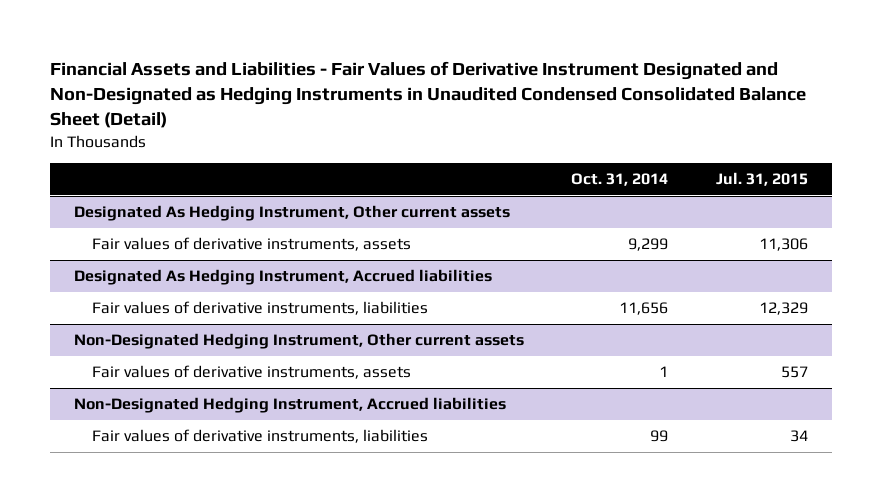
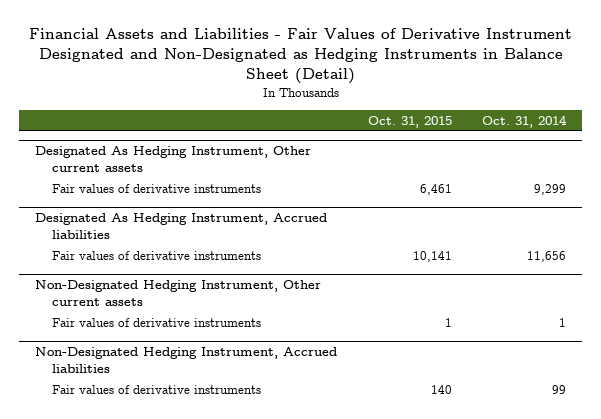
[49,60,806,128] Financial Assets and Liabilities - Fair Values of Derivative Instrument Designated and Non-Designated as Hedging Instruments in Unaudited Condensed Consolidated Balance Sheet (Detail) -> [28,28,572,85] Financial Assets and Liabilities - Fair Values of Derivative Instrument Designated and Non-Designated as Hedging Instruments in Balance Sheet (Detail)
[716,172,809,187] Jul. 31, 2015 -> none
none -> [367,115,452,128] Oct. 31, 2015
[91,237,411,252] Fair values of derivative instruments, assets -> [51,184,261,194] Fair values of derivative instruments
[91,301,428,316] Fair values of derivative instruments, liabilities -> [51,251,261,261] Fair values of derivative instruments
[91,365,411,380] Fair values of derivative instruments, assets -> [51,318,261,328] Fair values of derivative instruments
[91,429,428,444] Fair values of derivative instruments, liabilities -> [51,385,261,395] Fair values of derivative instruments

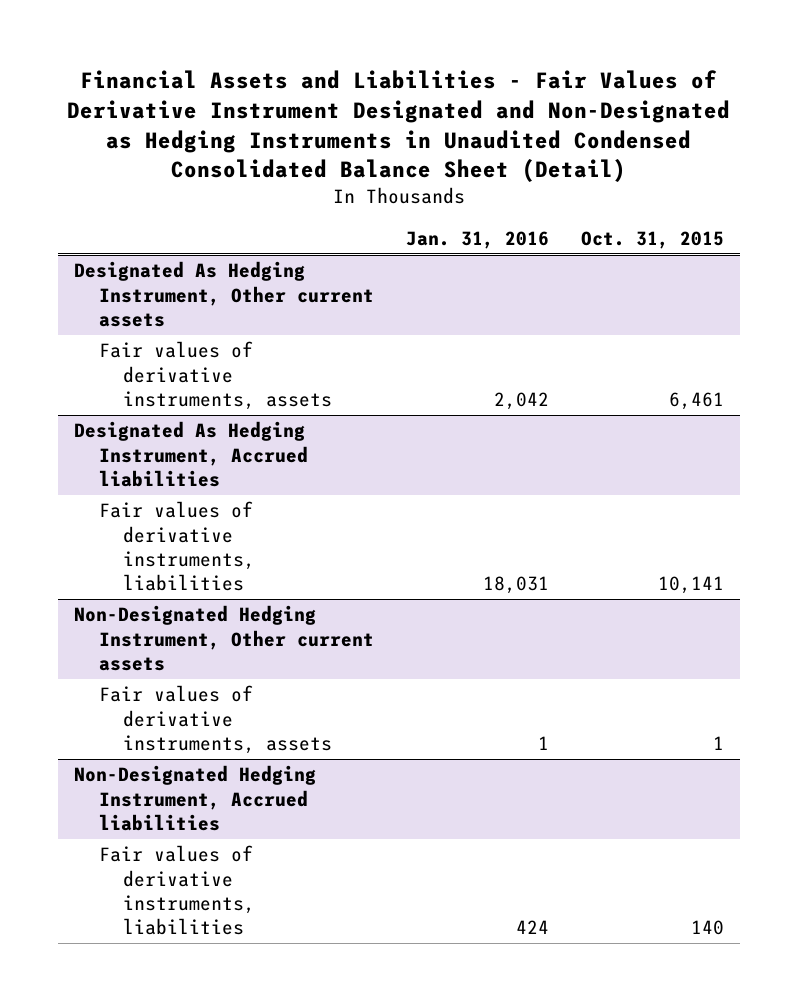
[28,28,572,85] Financial Assets and Liabilities - Fair Values of Derivative Instrument Designated and Non-Designated as Hedging Instruments in Balance Sheet (Detail) -> [67,70,731,183] Financial Assets and Liabilities - Fair Values of Derivative Instrument Designated and Non-Designated as Hedging Instruments in Unaudited Condensed Consolidated Balance Sheet (Detail)
[482,114,568,128] Oct. 31, 2014 -> none
none -> [405,230,549,249] Jan. 31, 2016
[51,184,261,194] Fair values of derivative instruments -> [98,341,332,411] Fair values of derivative instruments, assets
[51,251,261,261] Fair values of derivative instruments -> [98,501,255,592] Fair values of derivative instruments, liabilities
[51,318,261,328] Fair values of derivative instruments -> [98,685,332,755] Fair values of derivative instruments, assets
[51,385,261,395] Fair values of derivative instruments -> [98,845,255,936] Fair values of derivative instruments, liabilities

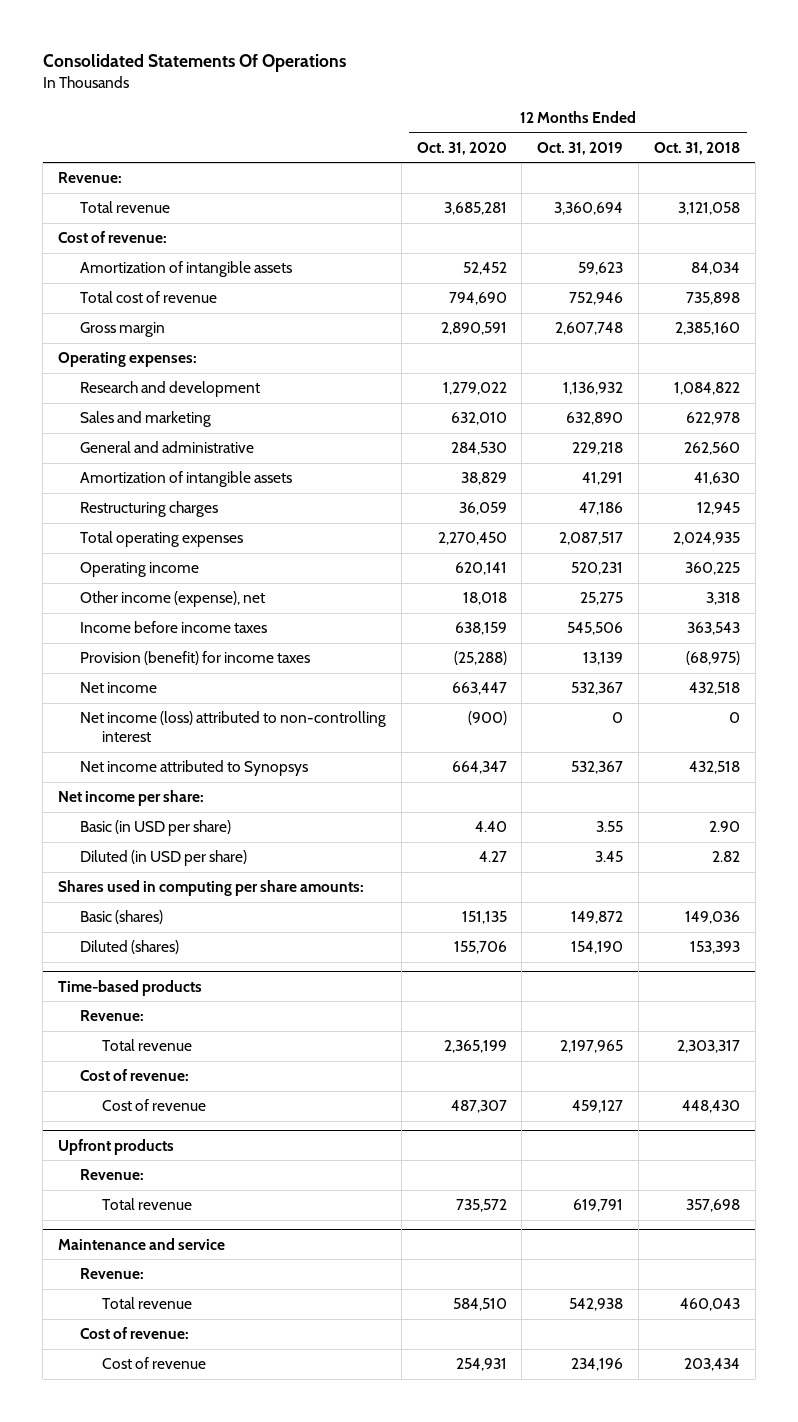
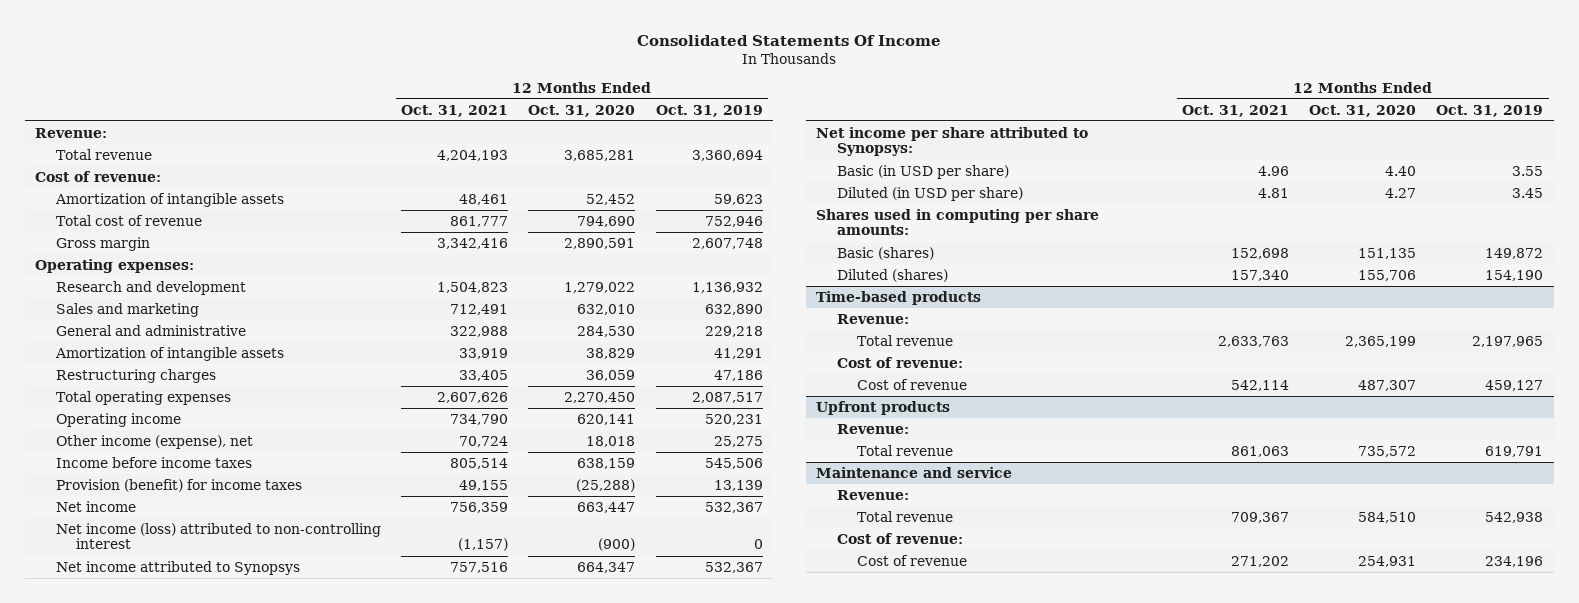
[42,53,346,72] Consolidated Statements Of Operations -> [637,34,942,46] Consolidated Statements Of Income
[653,141,740,155] Oct. 31, 2018 -> none
none -> [401,104,509,117] Oct. 31, 2021
[58,790,205,807] Net income per share: -> [816,126,1089,157] Net income per share attributed to Synopsys:

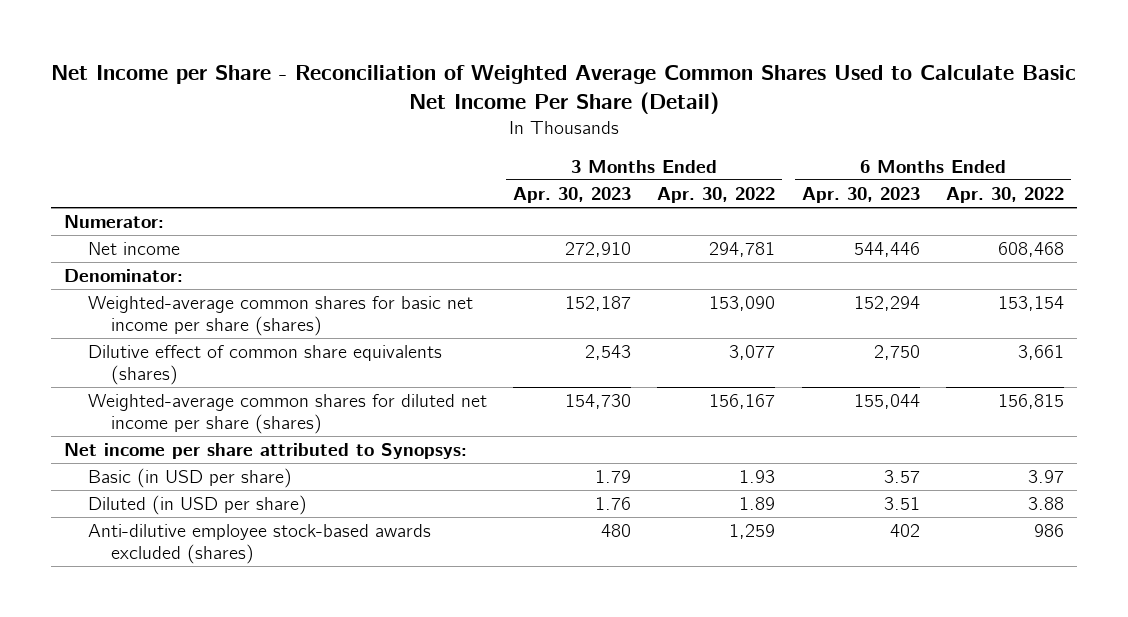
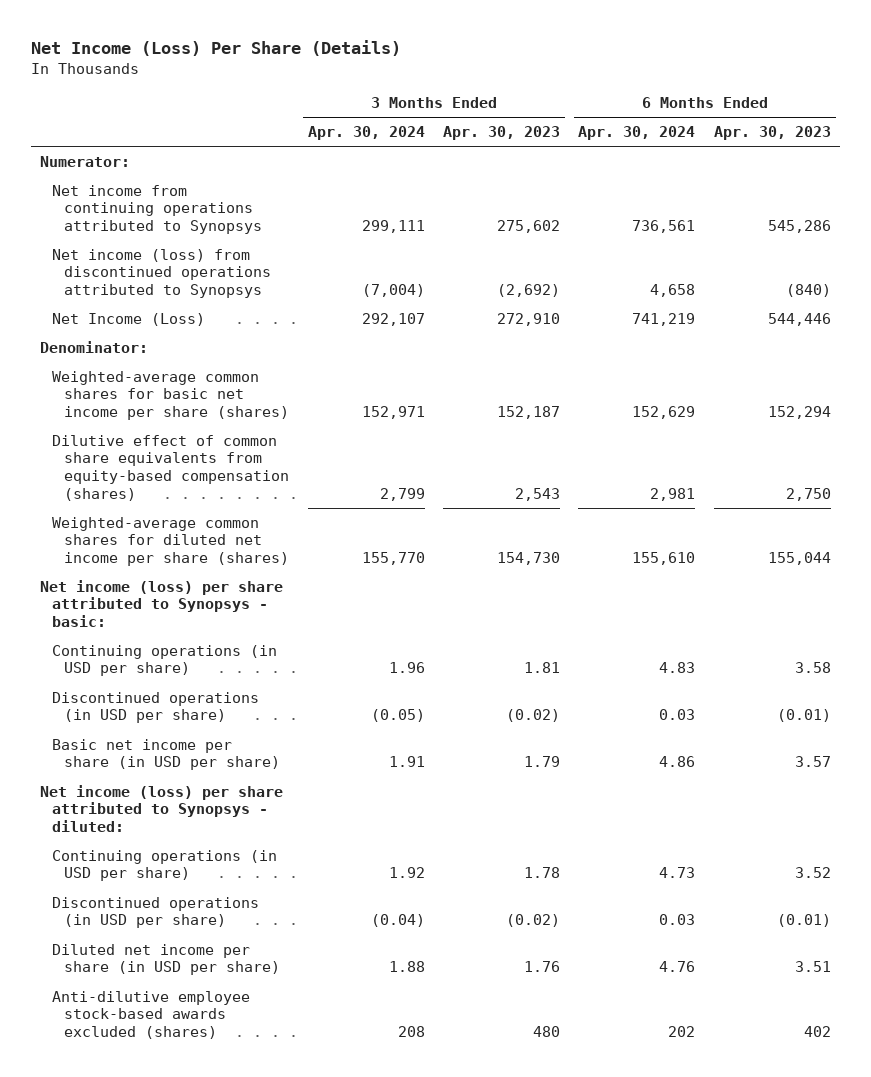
[51,64,1077,114] Net Income per Share - Reconciliation of Weighted Average Common Shares Used to Calculate Basic Net Income Per Share (Detail) -> [31,39,402,56] Net Income (Loss) Per Share (Details)
[657,187,776,204] Apr. 30, 2022 -> none
[946,187,1065,204] Apr. 30, 2022 -> none
none -> [307,126,425,141] Apr. 30, 2024
none -> [578,126,696,141] Apr. 30, 2024
none -> [52,184,263,234] Net income from continuing operations attributed to Synopsys
none -> [52,248,272,298] Net income (loss) from discontinued operations attributed to Synopsys
[87,242,180,256] Net income -> [52,312,206,326] Net Income (Loss)
[87,345,442,385] Dilutive effect of common share equivalents (shares) -> [52,434,290,501] Dilutive effect of common share equivalents from equity-based compensation (shares)
[64,443,468,460] Net income per share attributed to Synopsys: -> [40,579,284,627] Net income (loss) per share attributed to Synopsys - basic:
none -> [52,644,278,677] Continuing operations (in USD per share)
none -> [52,691,260,724] Discontinued operations (in USD per share)
[87,468,292,489] Basic (in USD per share) -> [52,738,281,771] Basic net income per share (in USD per share)
none -> [40,784,284,832] Net income (loss) per share attributed to Synopsys - diluted:
none -> [52,849,278,882] Continuing operations (in USD per share)
none -> [52,896,260,929] Discontinued operations (in USD per share)
[87,495,307,516] Diluted (in USD per share) -> [52,943,281,976] Diluted net income per share (in USD per share)

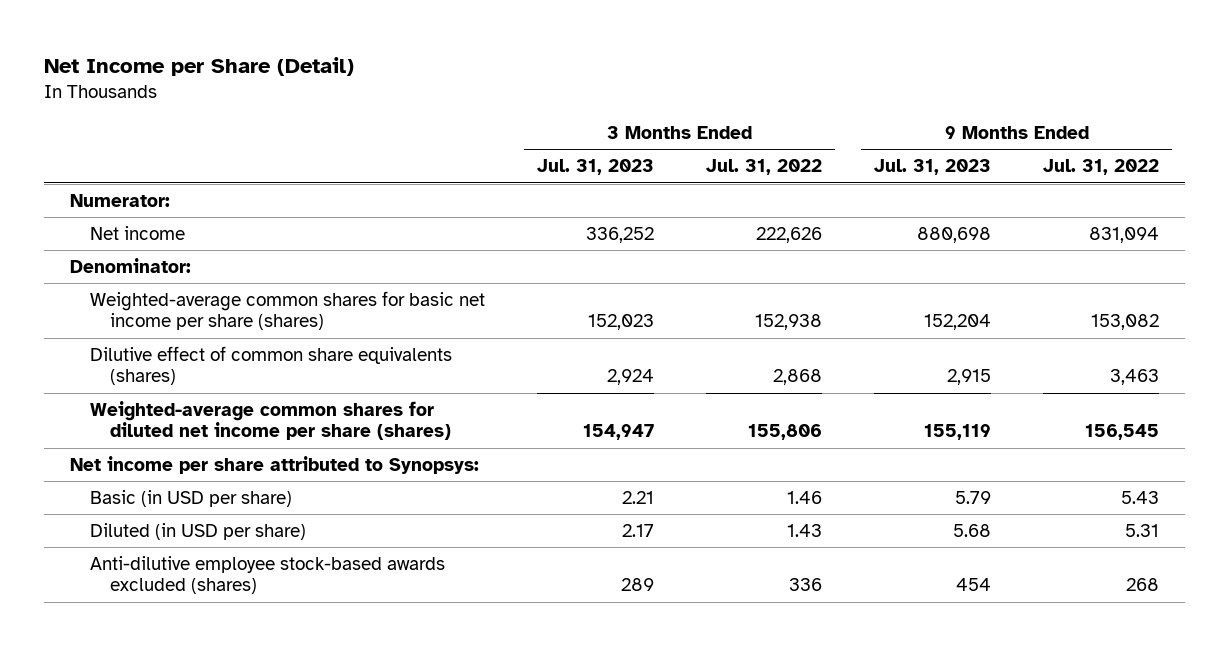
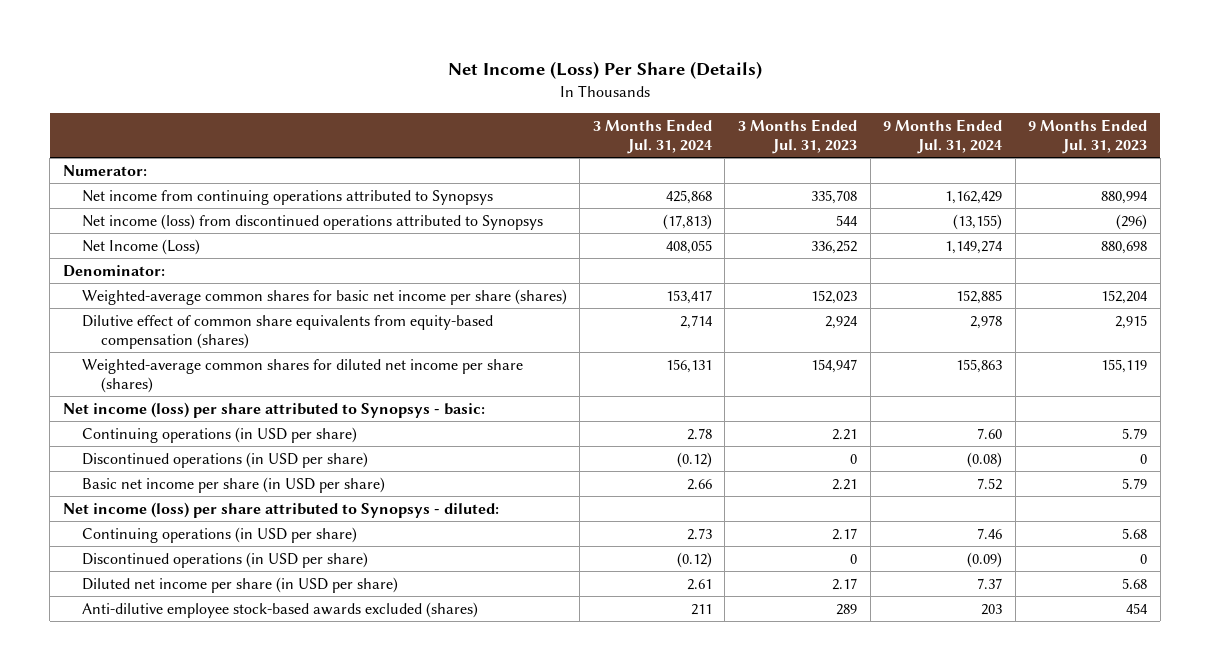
[44,57,355,77] Net Income per Share (Detail) -> [448,60,763,79] Net Income (Loss) Per Share (Details)
[706,159,823,176] Jul. 31, 2022 -> none
[1043,159,1160,176] Jul. 31, 2022 -> none
none -> [592,118,712,154] 3 Months Ended Jul. 31, 2024
none -> [883,118,1003,154] 9 Months Ended Jul. 31, 2024
none -> [81,189,493,205] Net income from continuing operations attributed to Synopsys
none -> [81,213,543,230] Net income (loss) from discontinued operations attributed to Synopsys
[90,225,186,240] Net income -> [81,238,200,255] Net Income (Loss)
[90,345,453,386] Dilutive effect of common share equivalents (shares) -> [81,314,493,350] Dilutive effect of common share equivalents from equity-based compensation (shares)
[70,455,480,474] Net income per share attributed to Synopsys: -> [62,401,485,418] Net income (loss) per share attributed to Synopsys - basic:
none -> [81,426,357,443] Continuing operations (in USD per share)
none -> [81,451,368,468] Discontinued operations (in USD per share)
[90,489,293,507] Basic (in USD per share) -> [81,476,385,493] Basic net income per share (in USD per share)
none -> [62,501,499,518] Net income (loss) per share attributed to Synopsys - diluted:
none -> [81,526,357,543] Continuing operations (in USD per share)
none -> [81,551,368,568] Discontinued operations (in USD per share)
[90,522,307,540] Diluted (in USD per share) -> [81,576,398,593] Diluted net income per share (in USD per share)

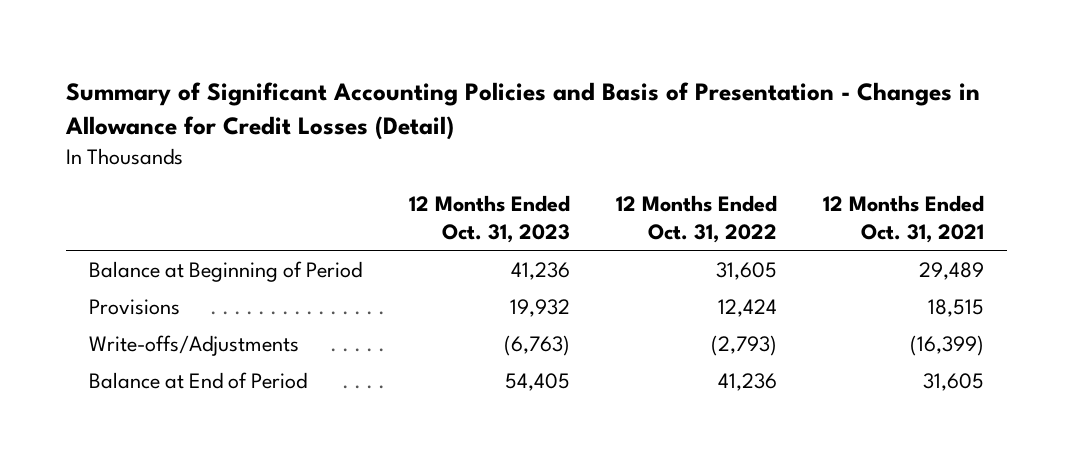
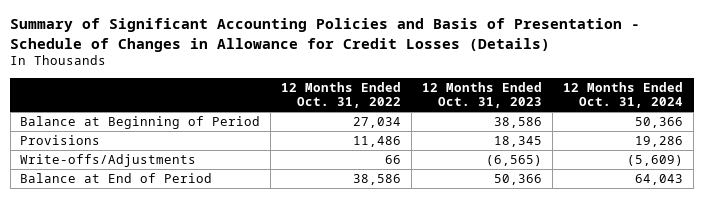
[65,82,981,141] Summary of Significant Accounting Policies and Basis of Presentation - Changes in Allowance for Credit Losses (Detail) -> [10,18,641,52] Summary of Significant Accounting Policies and Basis of Presentation - Schedule of Changes in Allowance for Credit Losses (Details)
[822,195,984,243] 12 Months Ended Oct. 31, 2021 -> none
none -> [563,81,684,109] 12 Months Ended Oct. 31, 2024
[510,261,570,280] 41,236 -> [494,116,543,128] 38,586
[715,261,777,280] 31,605 -> [353,116,402,128] 27,034
[509,298,570,317] 19,932 -> [494,135,543,147] 18,345
[717,298,777,317] 12,424 -> [353,135,402,147] 11,486
[503,334,570,356] (6,763) -> [486,154,543,166] (6,565)
[710,334,777,356] (2,793) -> [385,154,402,164] 66
[504,372,570,391] 54,405 -> [494,173,543,185] 50,366
[717,372,777,391] 41,236 -> [353,173,402,185] 38,586

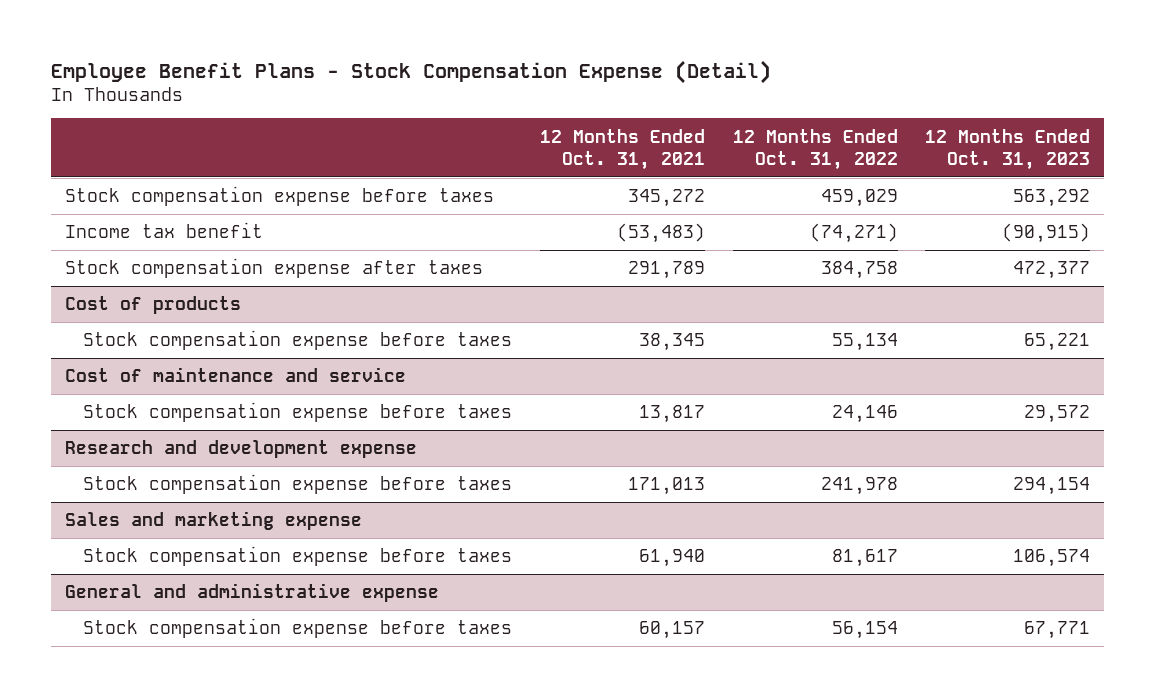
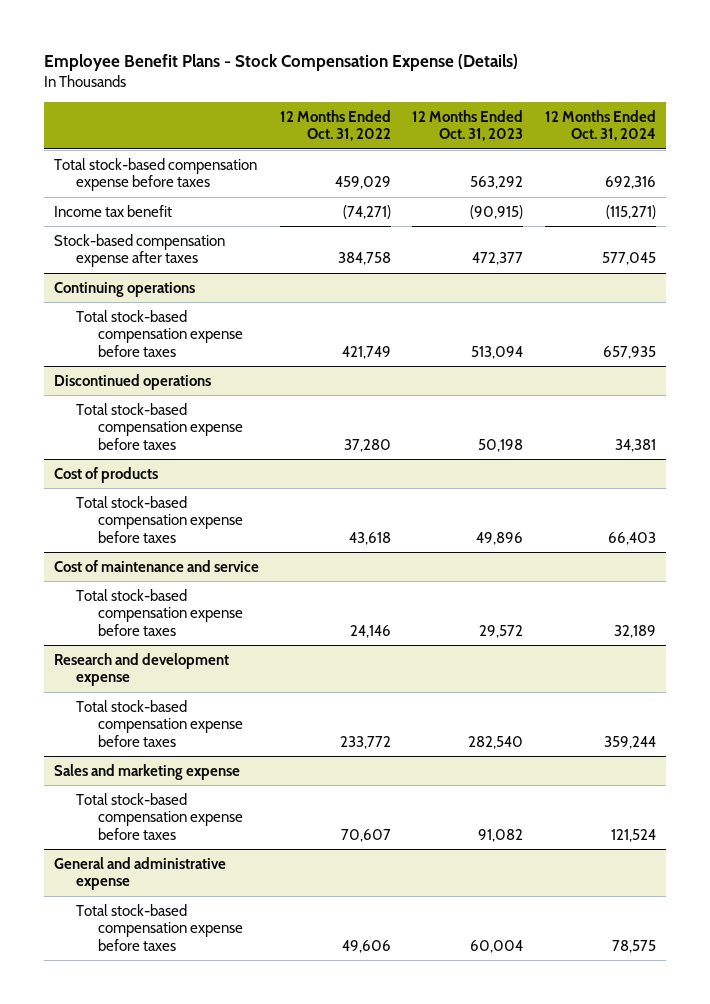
[50,59,771,84] Employee Benefit Plans - Stock Compensation Expense (Detail) -> [43,54,518,72] Employee Benefit Plans - Stock Compensation Expense (Details)
[540,128,706,170] 12 Months Ended Oct. 31, 2021 -> none
none -> [544,110,656,142] 12 Months Ended Oct. 31, 2024
[64,186,494,207] Stock compensation expense before taxes -> [54,157,258,192] Total stock-based compensation expense before taxes
[64,258,483,279] Stock compensation expense after taxes -> [54,233,226,268] Stock-based compensation expense after taxes
none -> [54,281,196,297] Continuing operations
none -> [75,309,243,357] Total stock-based compensation expense before taxes
none -> [54,373,212,390] Discontinued operations
none -> [75,402,243,450] Total stock-based compensation expense before taxes
[83,330,513,351] Stock compensation expense before taxes -> [75,495,243,543] Total stock-based compensation expense before taxes
[831,333,898,352] 55,134 -> [349,531,392,545] 43,618
[1024,333,1091,352] 65,221 -> [476,531,524,545] 49,896
[83,402,513,423] Stock compensation expense before taxes -> [75,588,243,636] Total stock-based compensation expense before taxes
[83,474,513,495] Stock compensation expense before taxes -> [75,699,243,747] Total stock-based compensation expense before taxes
[820,477,898,496] 241,978 -> [340,735,392,749] 233,772
[1013,477,1091,496] 294,154 -> [468,735,524,749] 282,540
[83,546,513,567] Stock compensation expense before taxes -> [75,792,243,840] Total stock-based compensation expense before taxes
[831,549,898,568] 81,617 -> [341,828,392,842] 70,607
[1013,549,1091,568] 106,574 -> [478,828,524,842] 91,082
[83,618,513,639] Stock compensation expense before taxes -> [75,903,243,951] Total stock-based compensation expense before taxes
[831,621,898,640] 56,154 -> [342,939,392,953] 49,606
[1024,621,1091,640] 67,771 -> [470,939,524,953] 60,004

